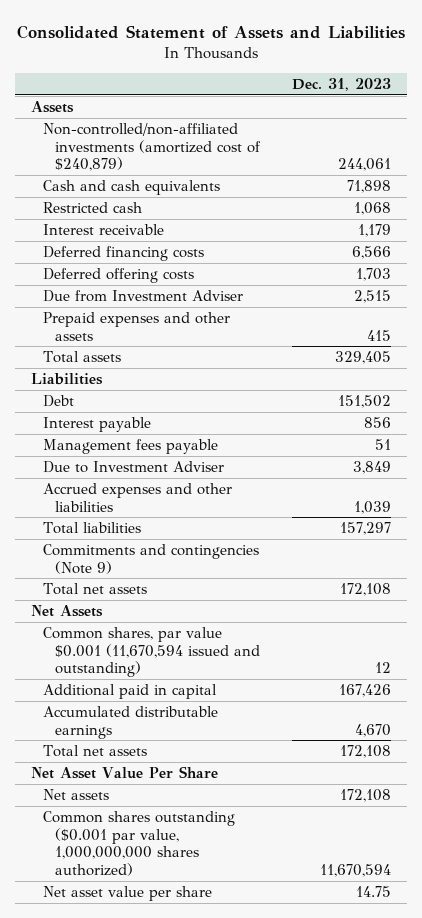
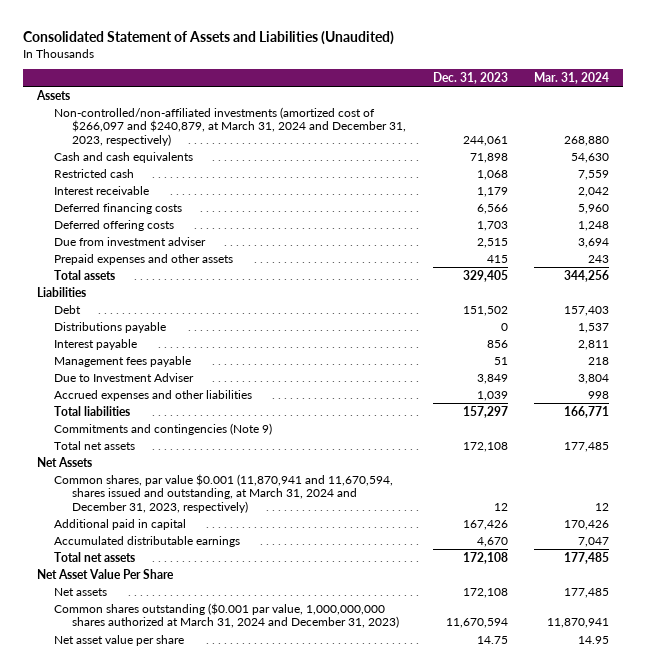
[17,25,406,40] Consolidated Statement of Assets and Liabilities -> [23,30,395,45] Consolidated Statement of Assets and Liabilities (Unaudited)
none -> [534,72,610,85] Mar. 31, 2024
[43,122,261,172] Non-controlled/non-affiliated investments (amortized cost of $240,879) -> [54,106,406,147] Non-controlled/non-affiliated investments (amortized cost of $266,097 and $240,879, at March 31, 2024 and December 31, 2023, respectively)
[43,289,244,302] Due from Investment Adviser -> [54,236,207,246] Due from investment adviser
none -> [54,321,167,333] Distributions payable
[43,626,260,678] Common shares, par value $0.001 (11,670,594 issued and outstanding) -> [54,473,394,514] Common shares, par value $0.001 (11,870,941 and 11,670,594, shares issued and outstanding, at March 31, 2024 and December 31, 2023, respectively)
[43,810,236,876] Common shares outstanding ($0.001 par value, 1,000,000,000 shares authorized) -> [54,602,399,629] Common shares outstanding ($0.001 par value, 1,000,000,000 shares authorized at March 31, 2024 and December 31, 2023)

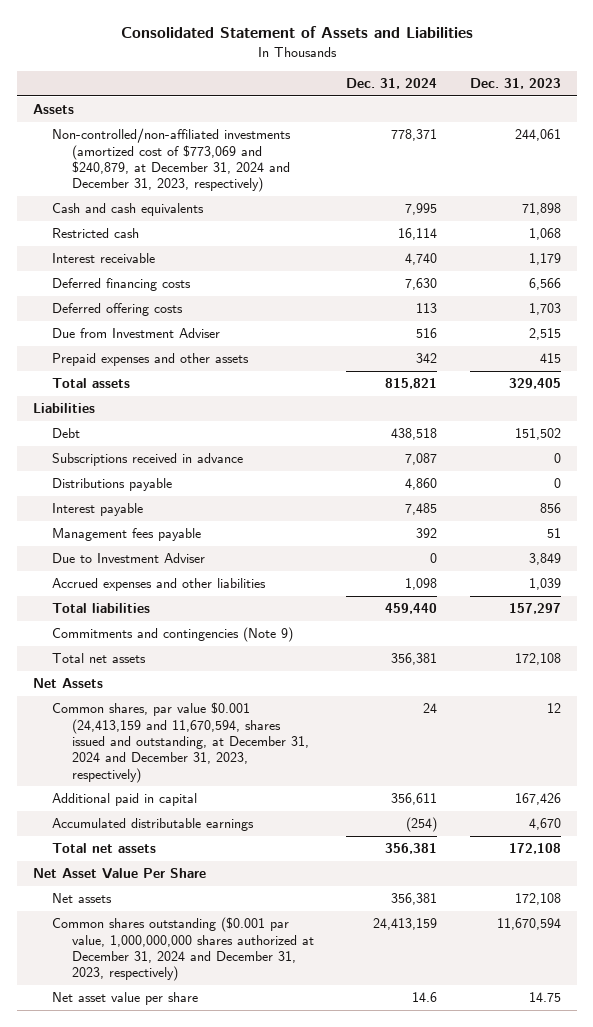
[23,30,395,45] Consolidated Statement of Assets and Liabilities (Unaudited) -> [120,26,473,39] Consolidated Statement of Assets and Liabilities
[534,72,610,85] Mar. 31, 2024 -> none
none -> [346,78,438,90] Dec. 31, 2024
[54,106,406,147] Non-controlled/non-affiliated investments (amortized cost of $266,097 and $240,879, at March 31, 2024 and December 31, 2023, respectively) -> [52,128,292,193] Non-controlled/non-affiliated investments (amortized cost of $773,069 and $240,879, at December 31, 2024 and December 31, 2023, respectively)
[54,236,207,246] Due from investment adviser -> [52,328,221,339] Due from Investment Adviser
none -> [52,453,244,467] Subscriptions received in advance
[54,473,394,514] Common shares, par value $0.001 (11,870,941 and 11,670,594, shares issued and outstanding, at March 31, 2024 and December 31, 2023, respectively) -> [52,702,309,783] Common shares, par value $0.001 (24,413,159 and 11,670,594, shares issued and outstanding, at December 31, 2024 and December 31, 2023, respectively)
[54,602,399,629] Common shares outstanding ($0.001 par value, 1,000,000,000 shares authorized at March 31, 2024 and December 31, 2023) -> [52,917,314,982] Common shares outstanding ($0.001 par value, 1,000,000,000 shares authorized at December 31, 2024 and December 31, 2023, respectively)

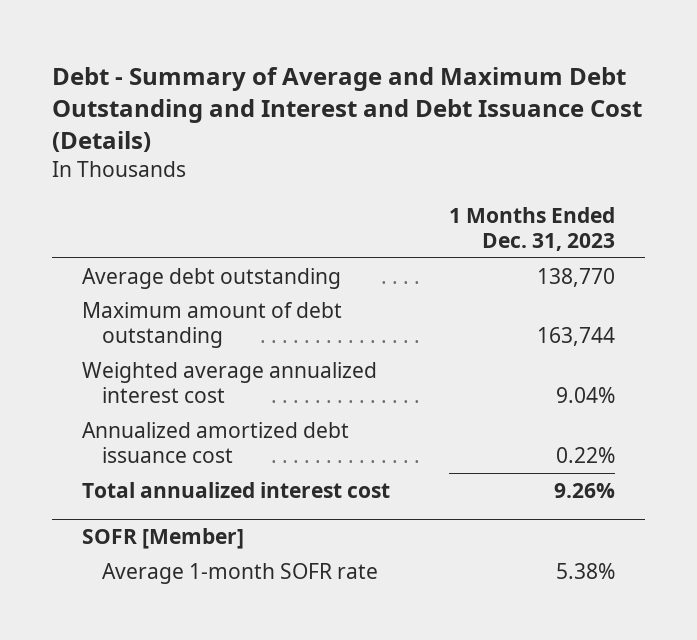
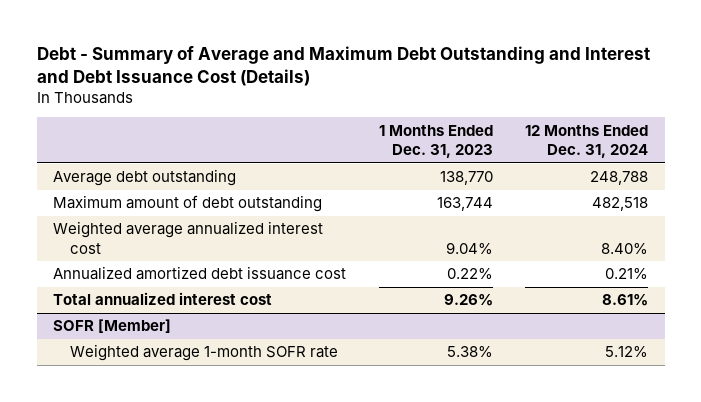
none -> [525,124,649,158] 12 Months Ended Dec. 31, 2024
[102,562,379,584] Average 1-month SOFR rate -> [69,344,338,362] Weighted average 1-month SOFR rate

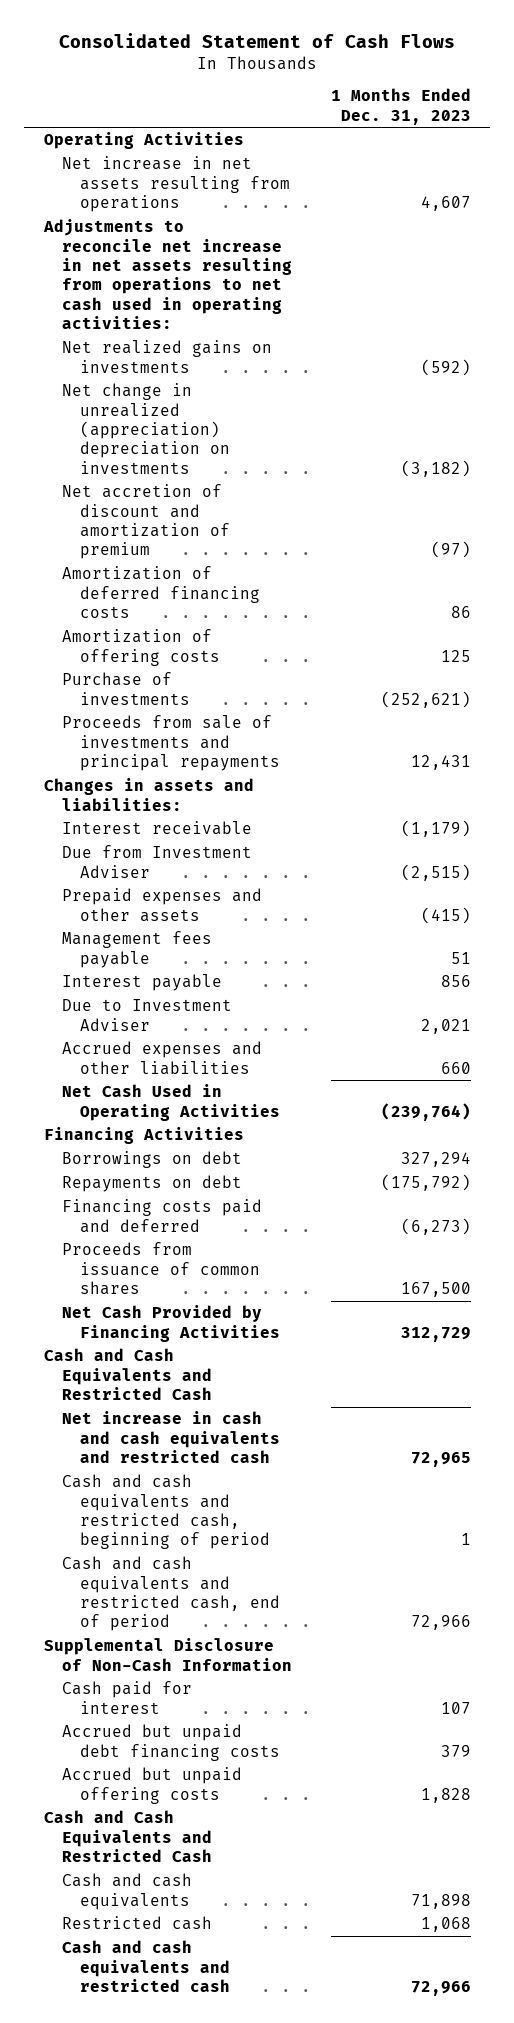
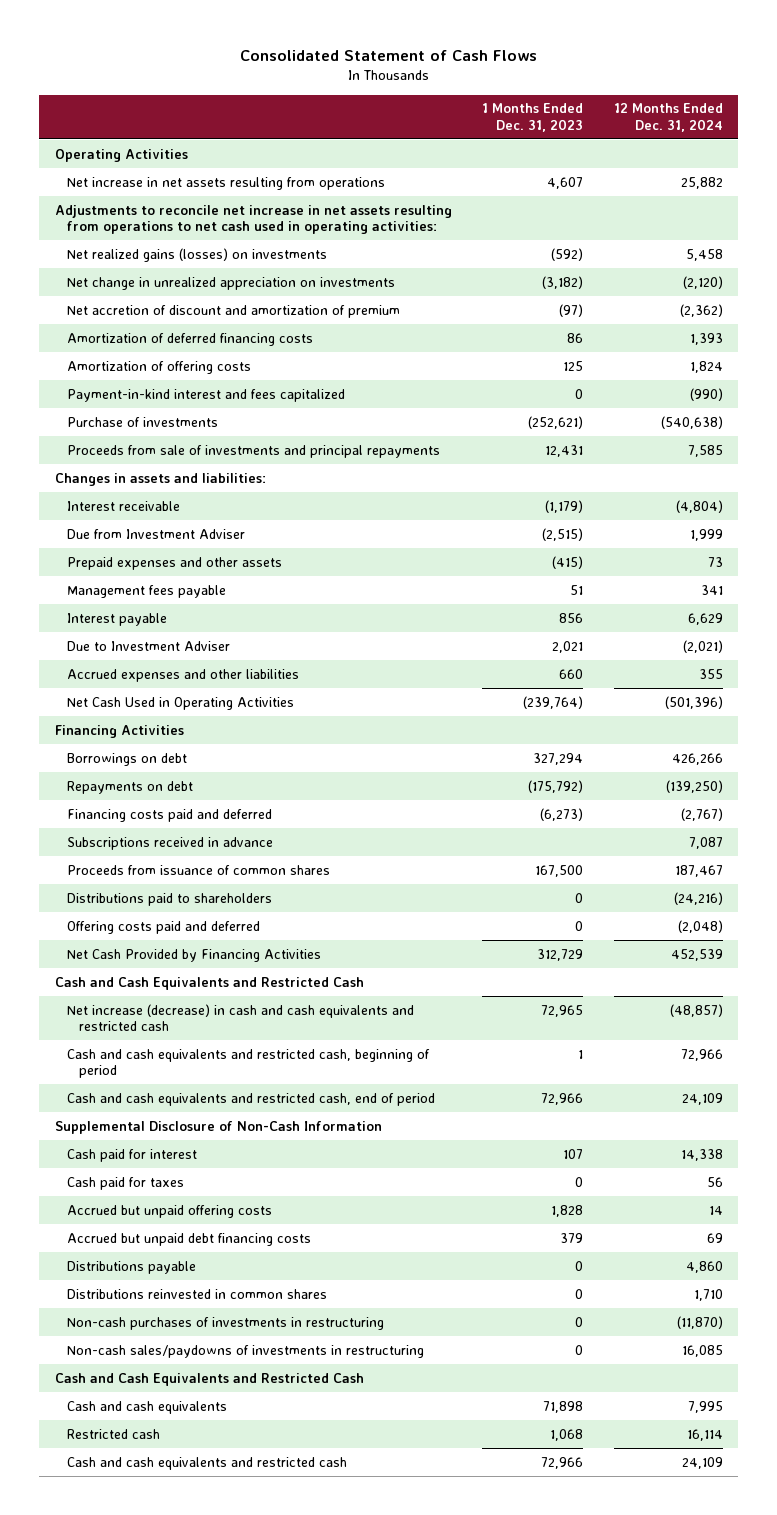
none -> [613,103,723,132] 12 Months Ended Dec. 31, 2024
[61,340,272,373] Net realized gains on investments -> [66,247,327,262] Net realized gains (losses) on investments
[61,383,230,474] Net change in unrealized (appreciation) depreciation on investments -> [66,276,395,290] Net change in unrealized appreciation on investments
none -> [66,388,345,402] Payment-in-kind interest and fees capitalized
none -> [66,836,273,850] Subscriptions received in advance
none -> [66,892,272,906] Distributions paid to shareholders
none -> [66,920,260,934] Offering costs paid and deferred
[61,1411,280,1464] Net increase in cash and cash equivalents and restricted cash -> [66,1003,414,1032] Net increase (decrease) in cash and cash equivalents and restricted cash
none -> [66,1176,184,1190] Cash paid for taxes
[61,1724,280,1761] Accrued but unpaid debt financing costs -> [66,1232,311,1246] Accrued but unpaid debt financing costs
none -> [66,1260,196,1274] Distributions payable
none -> [66,1288,327,1299] Distributions reinvested in common shares
none -> [66,1316,384,1330] Non-cash purchases of investments in restructuring
none -> [66,1344,424,1358] Non-cash sales/paydowns of investments in restructuring

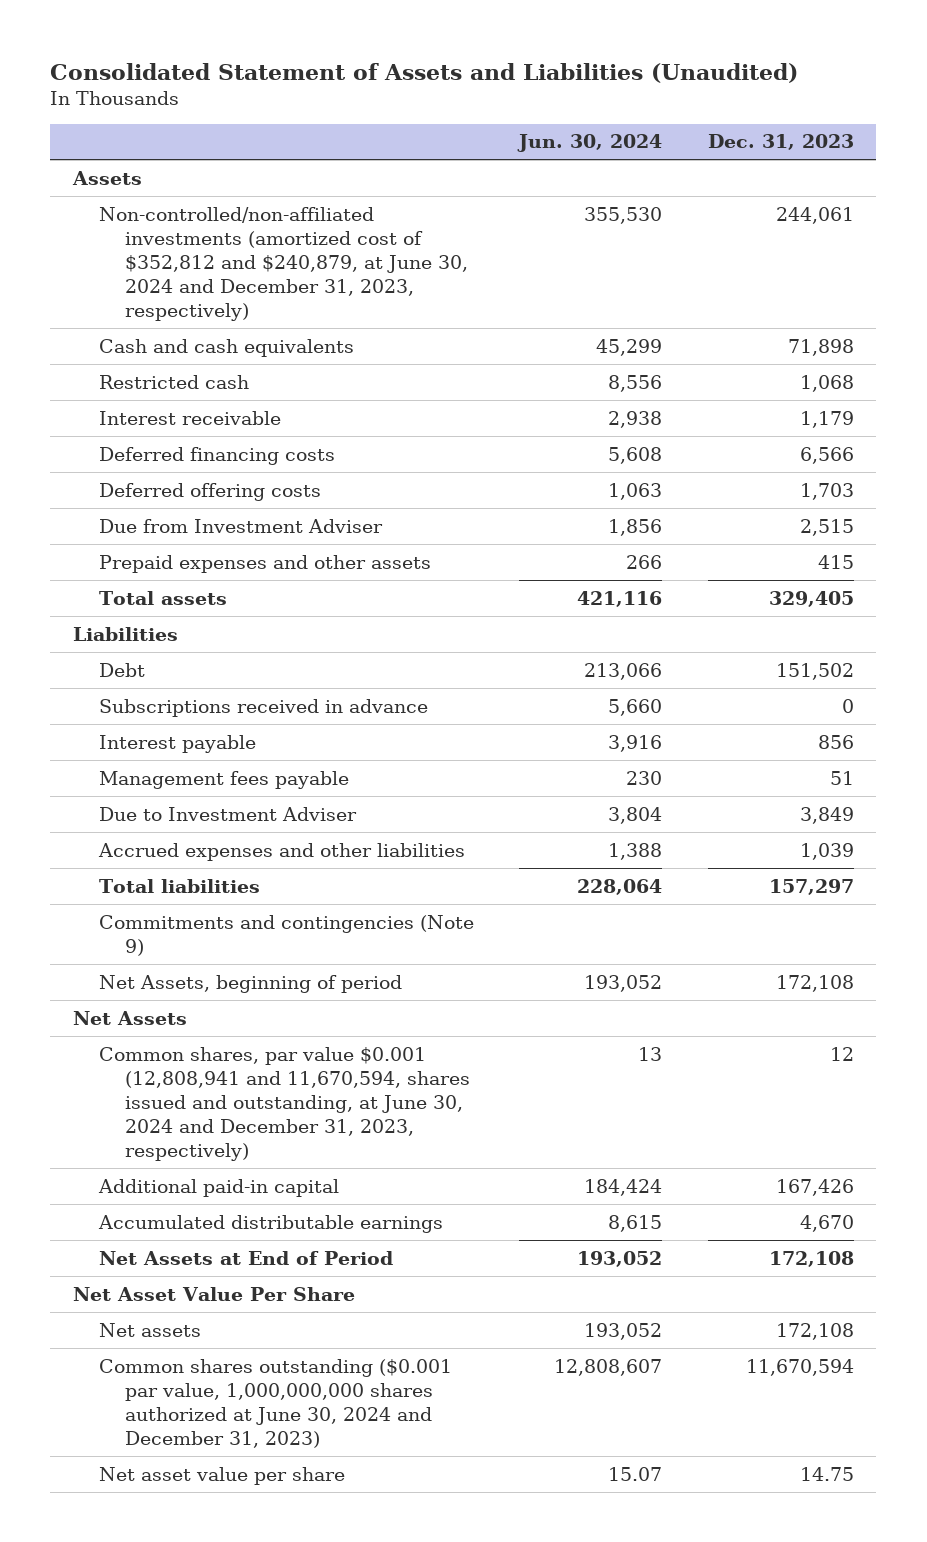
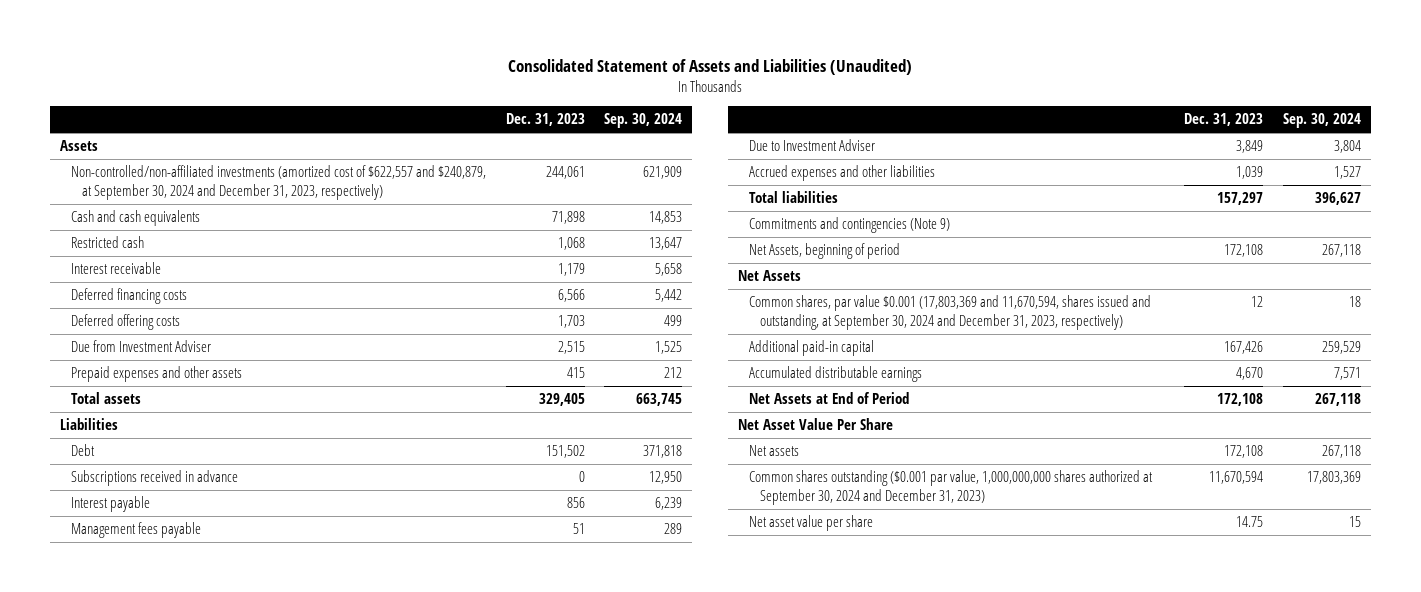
[517,134,663,153] Jun. 30, 2024 -> none
none -> [604,113,683,129] Sep. 30, 2024
[99,206,469,322] Non-controlled/non-affiliated investments (amortized cost of $352,812 and $240,879, at June 30, 2024 and December 31, 2023, respectively) -> [70,165,486,200] Non-controlled/non-affiliated investments (amortized cost of $622,557 and $240,879, at September 30, 2024 and December 31, 2023, respectively)
[99,1046,471,1162] Common shares, par value $0.001 (12,808,941 and 11,670,594, shares issued and outstanding, at June 30, 2024 and December 31, 2023, respectively) -> [749,295,1152,330] Common shares, par value $0.001 (17,803,369 and 11,670,594, shares issued and outstanding, at September 30, 2024 and December 31, 2023, respectively)
[99,1358,453,1449] Common shares outstanding ($0.001 par value, 1,000,000,000 shares authorized at June 30, 2024 and December 31, 2023) -> [749,470,1154,505] Common shares outstanding ($0.001 par value, 1,000,000,000 shares authorized at September 30, 2024 and December 31, 2023)

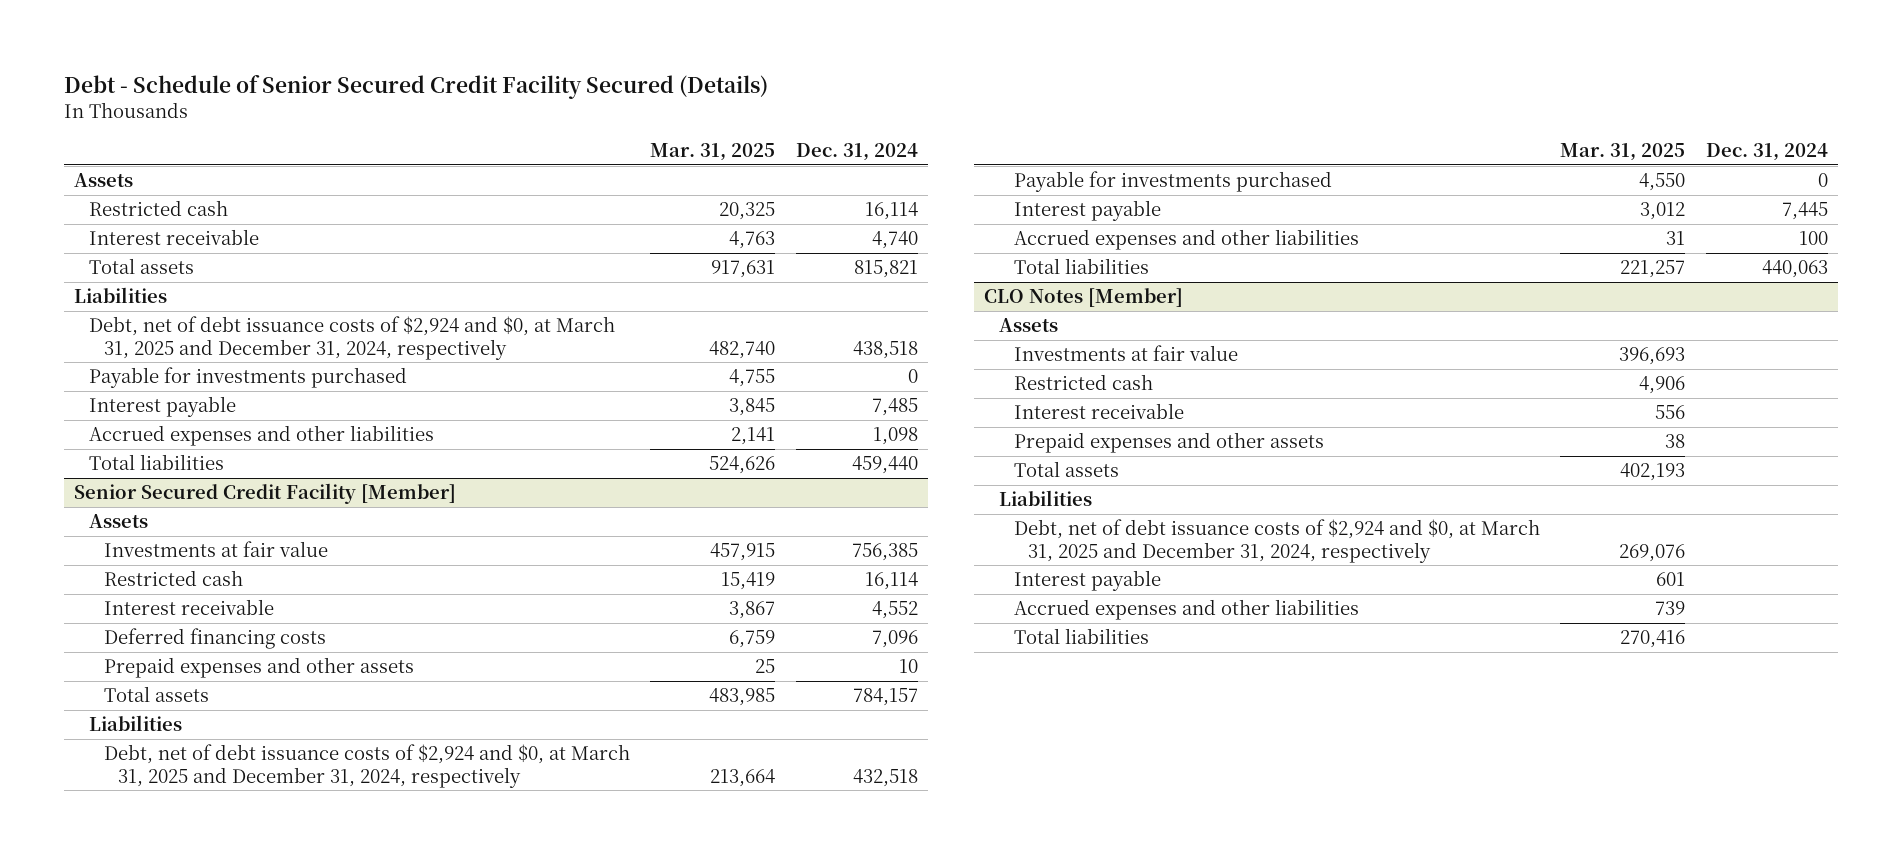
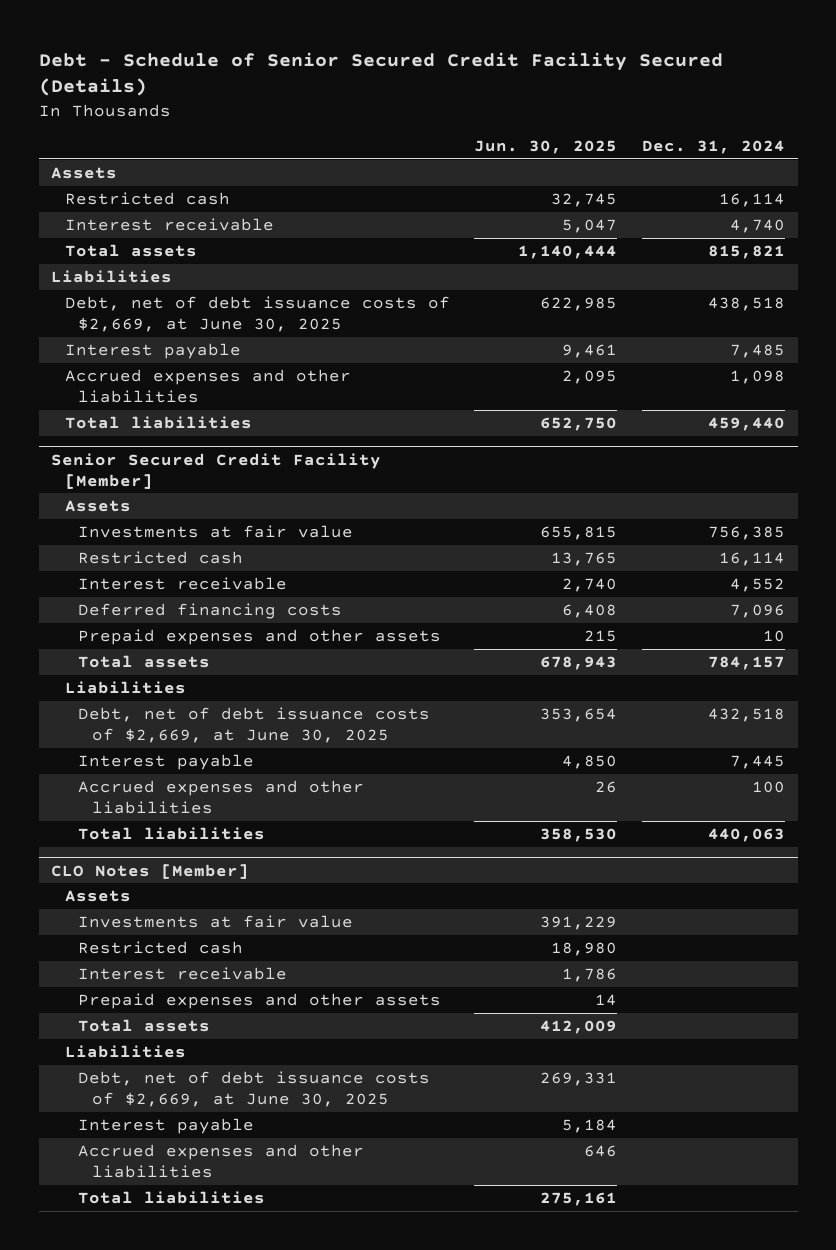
[650,143,776,162] Mar. 31, 2025 -> none
none -> [474,140,618,155] Jun. 30, 2025
[89,367,408,389] Payable for investments purchased -> none
[89,316,616,360] Debt, net of debt issuance costs of $2,924 and $0, at March 31, 2025 and December 31, 2024, respectively -> [64,295,450,333] Debt, net of debt issuance costs of $2,669, at June 30, 2025
[1013,171,1332,193] Payable for investments purchased -> none
[103,744,630,788] Debt, net of debt issuance costs of $2,924 and $0, at March 31, 2025 and December 31, 2024, respectively -> [78,706,431,744] Debt, net of debt issuance costs of $2,669, at June 30, 2025
[1013,519,1540,563] Debt, net of debt issuance costs of $2,924 and $0, at March 31, 2025 and December 31, 2024, respectively -> [78,1070,431,1108] Debt, net of debt issuance costs of $2,669, at June 30, 2025

